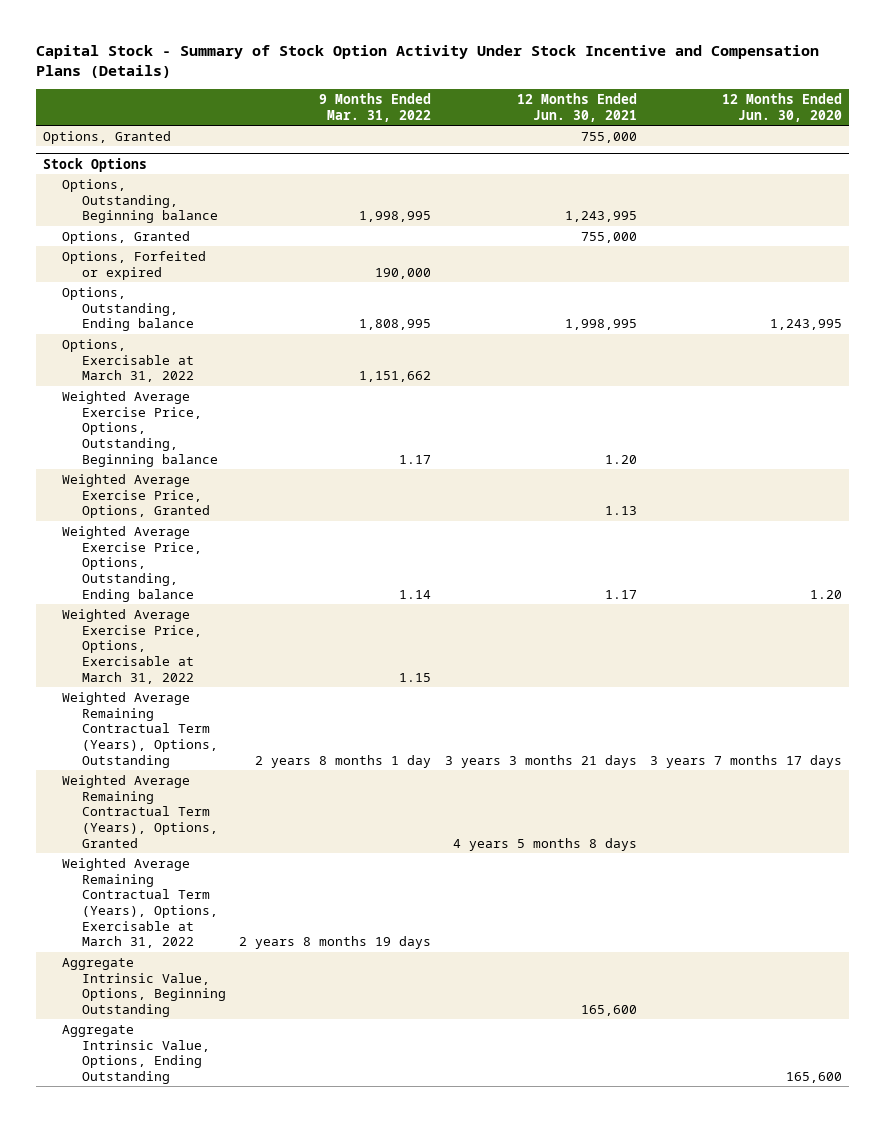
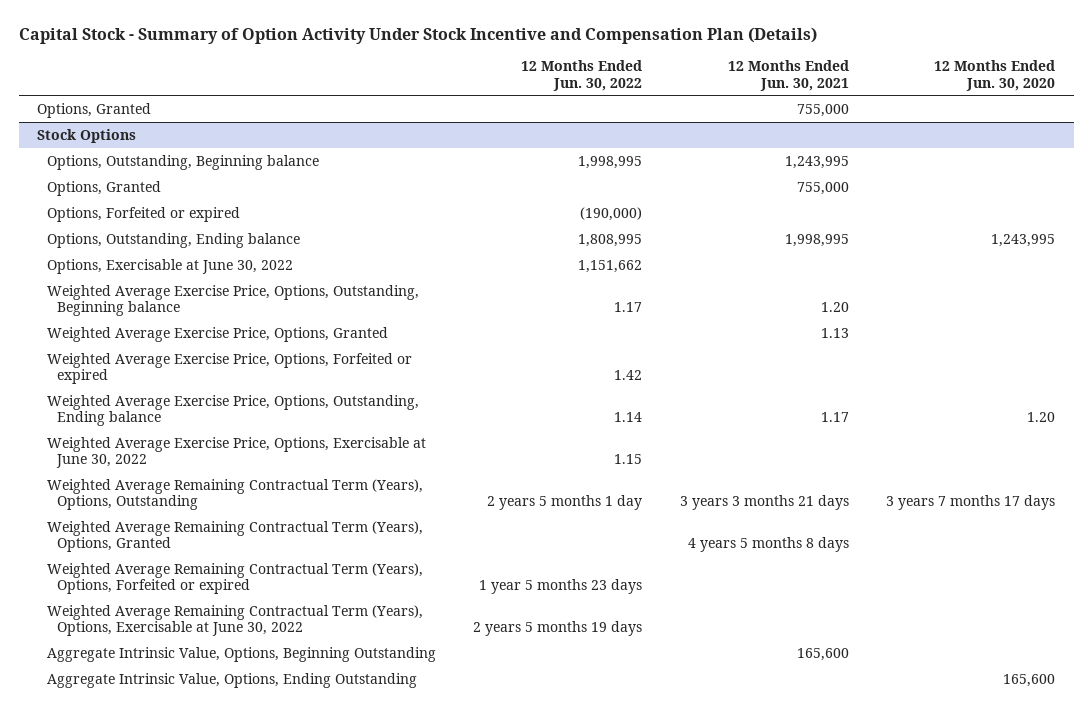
[36,45,820,79] Capital Stock - Summary of Stock Option Activity Under Stock Incentive and Compensation Plans (Details) -> [18,26,817,44] Capital Stock - Summary of Option Activity Under Stock Incentive and Compensation Plan (Details)
[319,93,432,122] 9 Months Ended Mar. 31, 2022 -> none
none -> [521,60,643,91] 12 Months Ended Jun. 30, 2022
[62,338,194,383] Options, Exercisable at March 31, 2022 -> [46,258,293,274] Options, Exercisable at June 30, 2022
none -> [46,352,412,384] Weighted Average Exercise Price, Options, Forfeited or expired
[62,608,202,684] Weighted Average Exercise Price, Options, Exercisable at March 31, 2022 -> [46,436,426,468] Weighted Average Exercise Price, Options, Exercisable at June 30, 2022
none -> [46,562,423,594] Weighted Average Remaining Contractual Term (Years), Options, Forfeited or expired
[62,857,218,949] Weighted Average Remaining Contractual Term (Years), Options, Exercisable at March 31, 2022 -> [46,604,423,636] Weighted Average Remaining Contractual Term (Years), Options, Exercisable at June 30, 2022

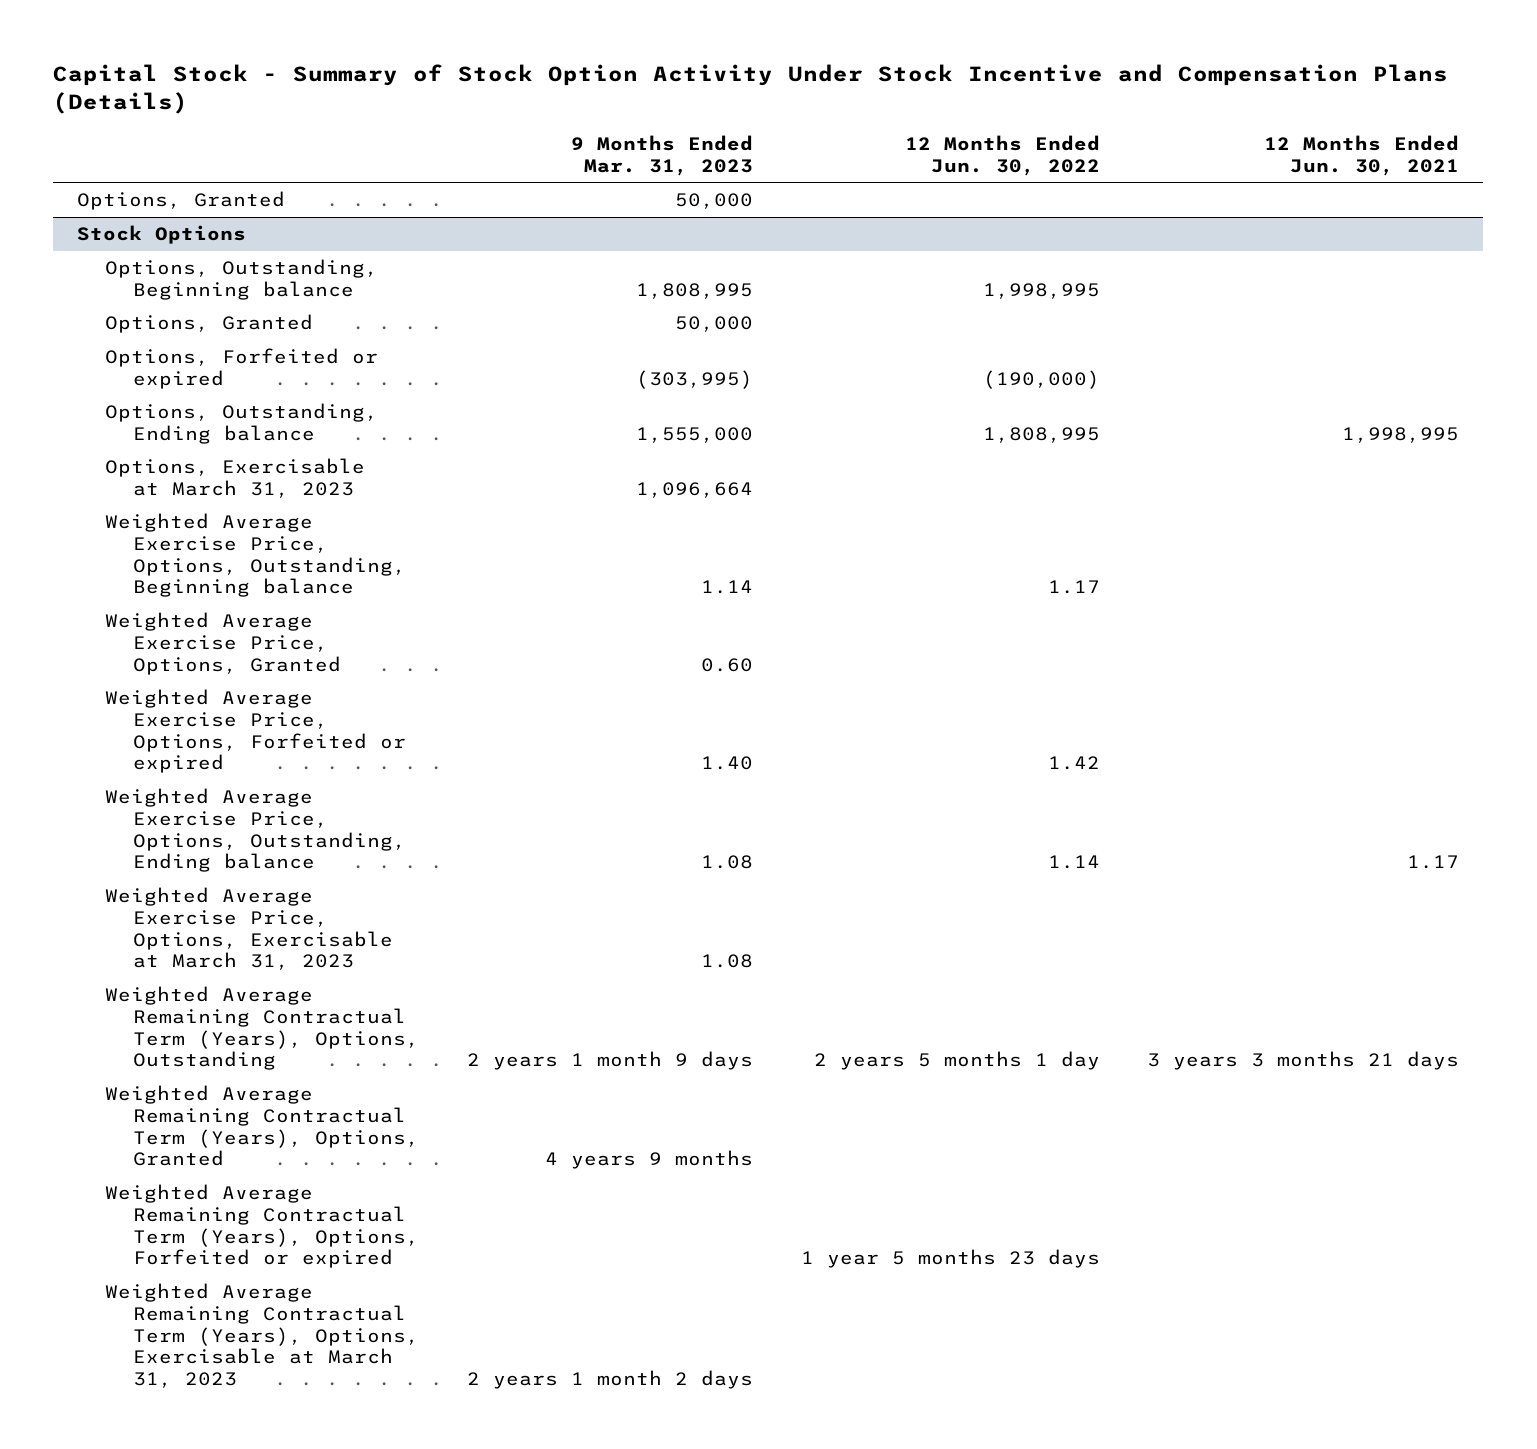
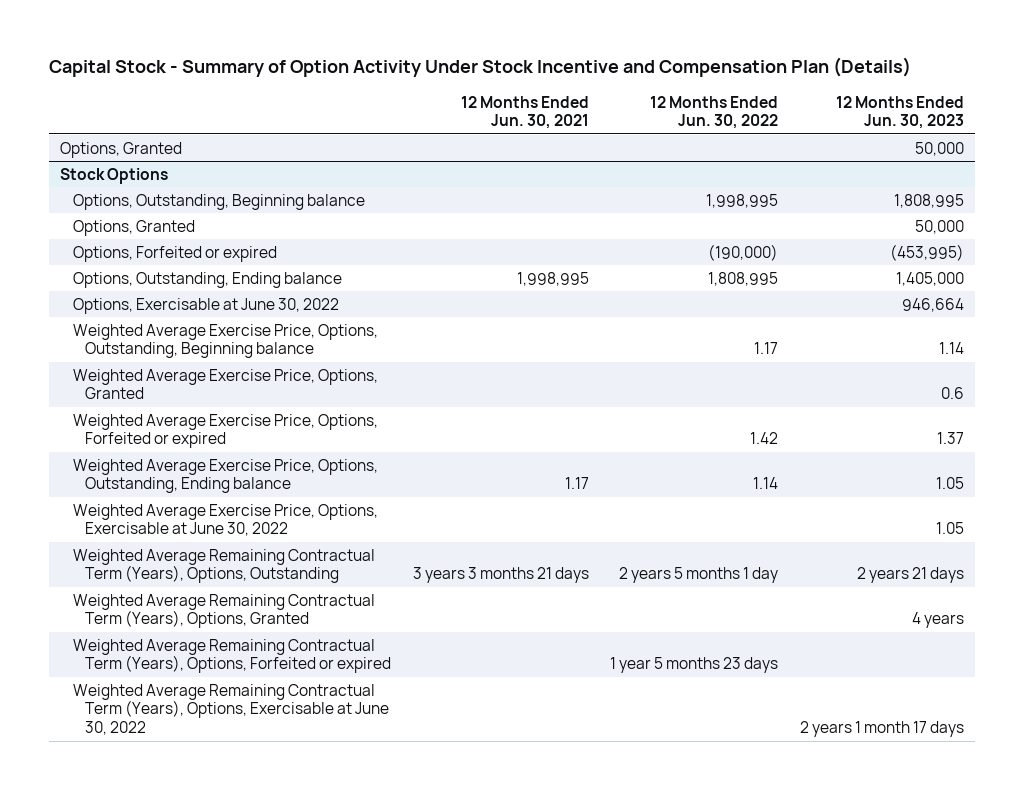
[53,64,1449,114] Capital Stock - Summary of Stock Option Activity Under Stock Incentive and Compensation Plans (Details) -> [49,57,912,78] Capital Stock - Summary of Option Activity Under Stock Incentive and Compensation Plan (Details)
[570,134,753,176] 9 Months Ended Mar. 31, 2023 -> none
none -> [836,95,965,130] 12 Months Ended Jun. 30, 2023
[105,458,366,498] Options, Exercisable at March 31, 2023 -> [72,297,339,314] Options, Exercisable at June 30, 2022
[105,887,393,971] Weighted Average Exercise Price, Options, Exercisable at March 31, 2023 -> [72,503,378,537] Weighted Average Exercise Price, Options, Exercisable at June 30, 2022
[105,1283,419,1389] Weighted Average Remaining Contractual Term (Years), Options, Exercisable at March 31, 2023 -> [72,683,389,736] Weighted Average Remaining Contractual Term (Years), Options, Exercisable at June 30, 2022

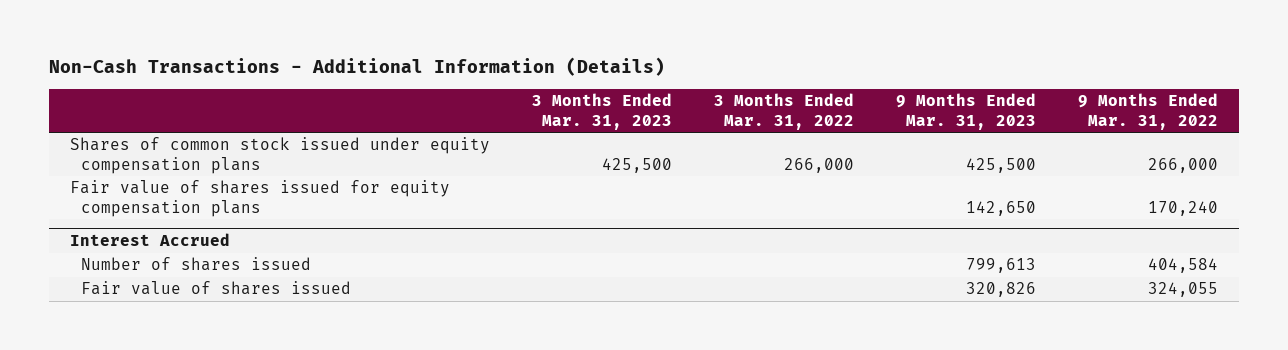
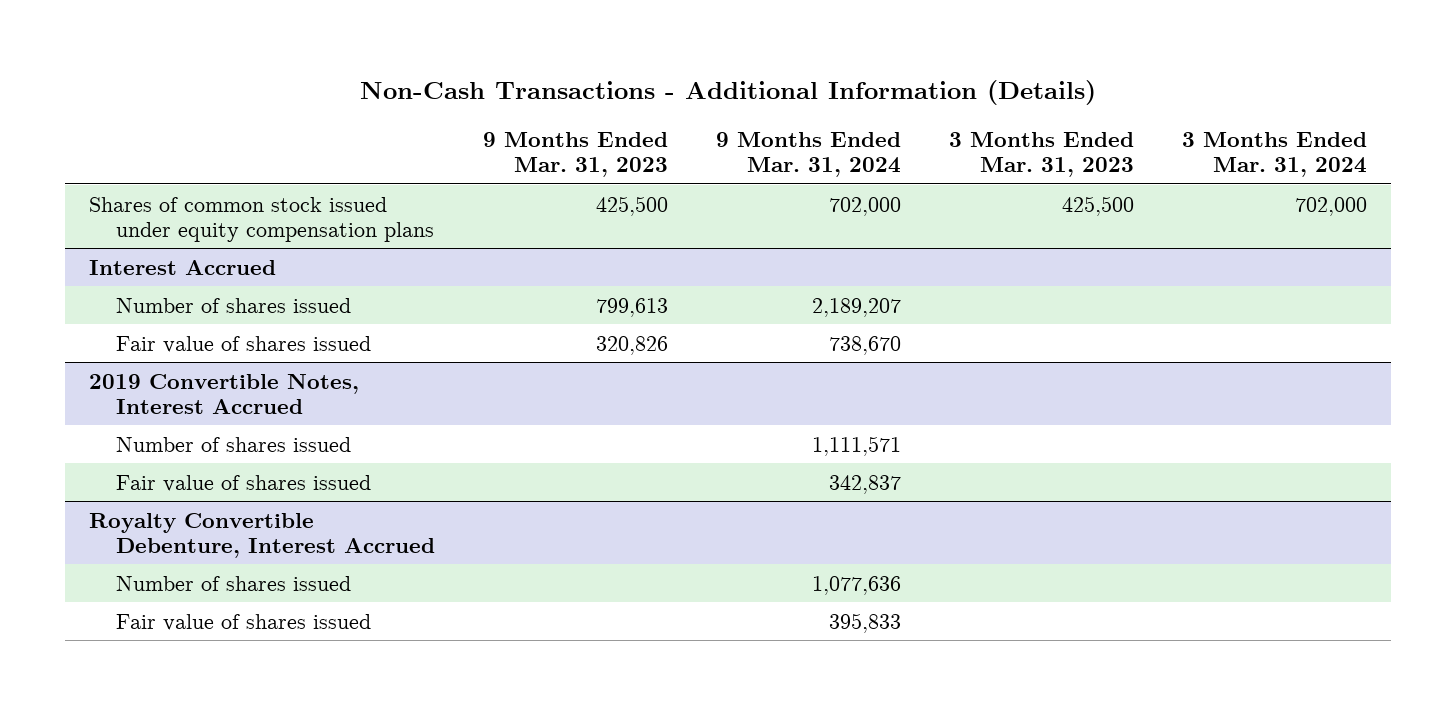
[714,93,855,130] 3 Months Ended Mar. 31, 2022 -> none
[1077,93,1218,130] 9 Months Ended Mar. 31, 2022 -> none
none -> [715,131,901,178] 9 Months Ended Mar. 31, 2024
none -> [1181,131,1367,178] 3 Months Ended Mar. 31, 2024
[70,180,451,217] Fair value of shares issued for equity compensation plans -> none
none -> [89,373,360,414] 2019 Convertible Notes, Interest Accrued
none -> [115,436,351,452] Number of shares issued
none -> [115,474,371,492] Fair value of shares issued
none -> [89,512,435,558] Royalty Convertible Debenture, Interest Accrued
none -> [115,575,351,591] Number of shares issued
none -> [115,613,371,631] Fair value of shares issued

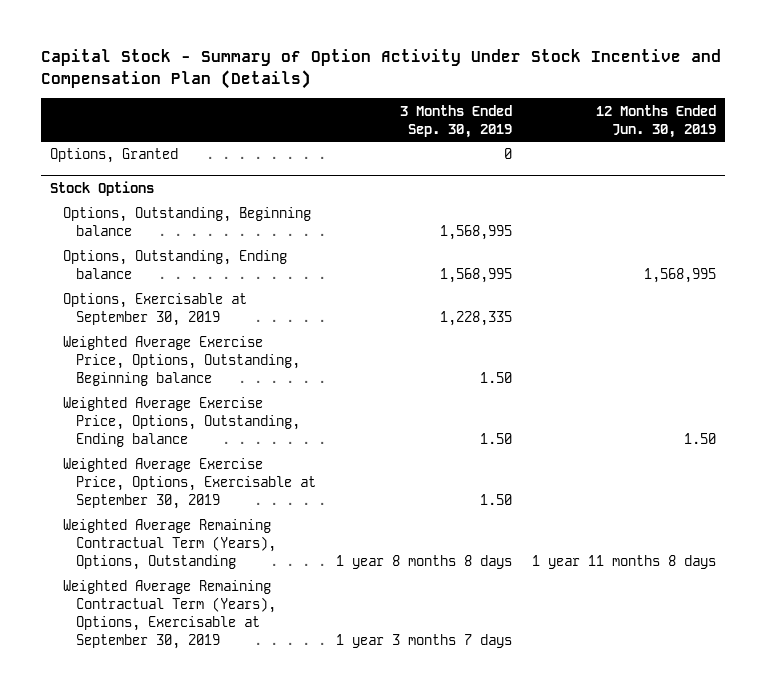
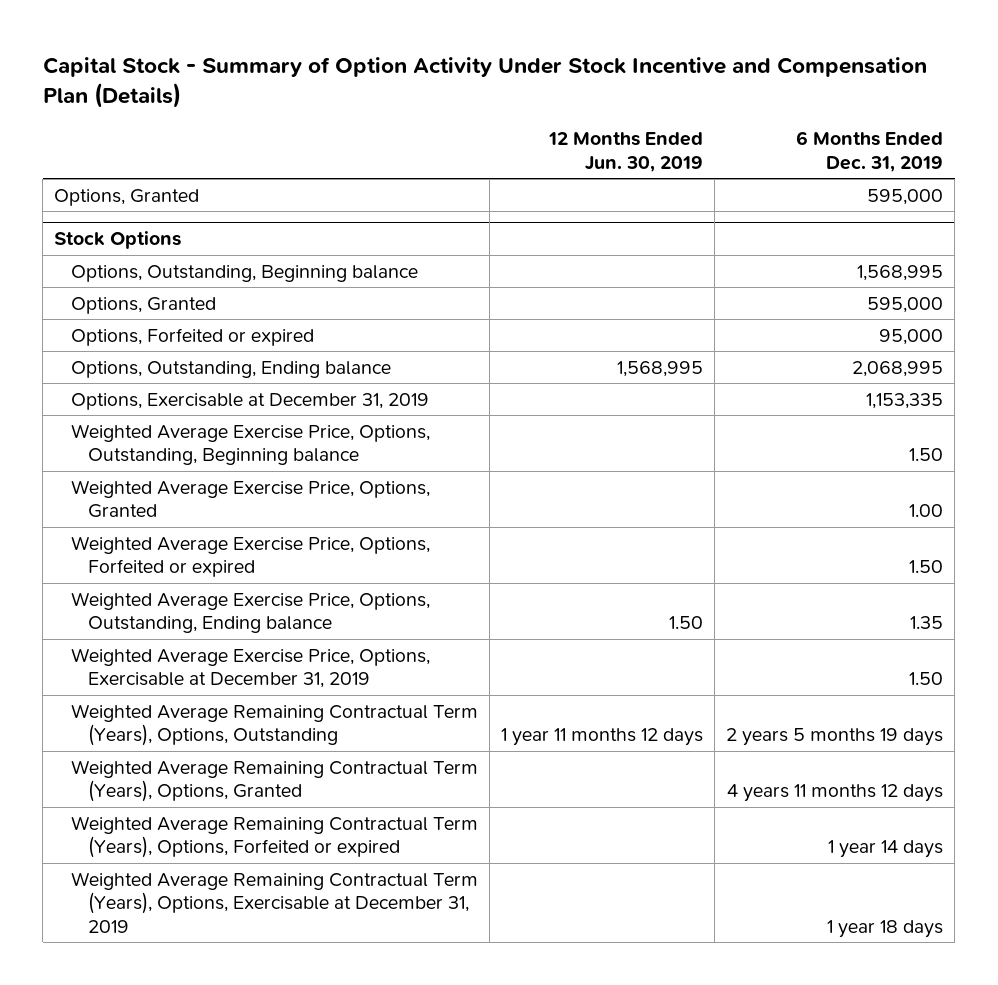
[399,104,512,138] 3 Months Ended Sep. 30, 2019 -> none
none -> [796,131,944,172] 6 Months Ended Dec. 31, 2019
none -> [71,296,217,314] Options, Granted
none -> [71,327,315,346] Options, Forfeited or expired
[63,293,248,327] Options, Exercisable at September 30, 2019 -> [71,392,430,410] Options, Exercisable at December 31, 2019
none -> [71,479,431,519] Weighted Average Exercise Price, Options, Granted
none -> [71,535,431,578] Weighted Average Exercise Price, Options, Forfeited or expired
[63,458,317,510] Weighted Average Exercise Price, Options, Exercisable at September 30, 2019 -> [71,647,431,689] Weighted Average Exercise Price, Options, Exercisable at December 31, 2019
[531,555,716,570] 1 year 11 months 8 days -> [501,728,704,747] 1 year 11 months 12 days
none -> [71,759,479,803] Weighted Average Remaining Contractual Term (Years), Options, Granted
none -> [71,815,479,859] Weighted Average Remaining Contractual Term (Years), Options, Forfeited or expired
[63,580,277,650] Weighted Average Remaining Contractual Term (Years), Options, Exercisable at September 30, 2019 -> [71,871,479,933] Weighted Average Remaining Contractual Term (Years), Options, Exercisable at December 31, 2019

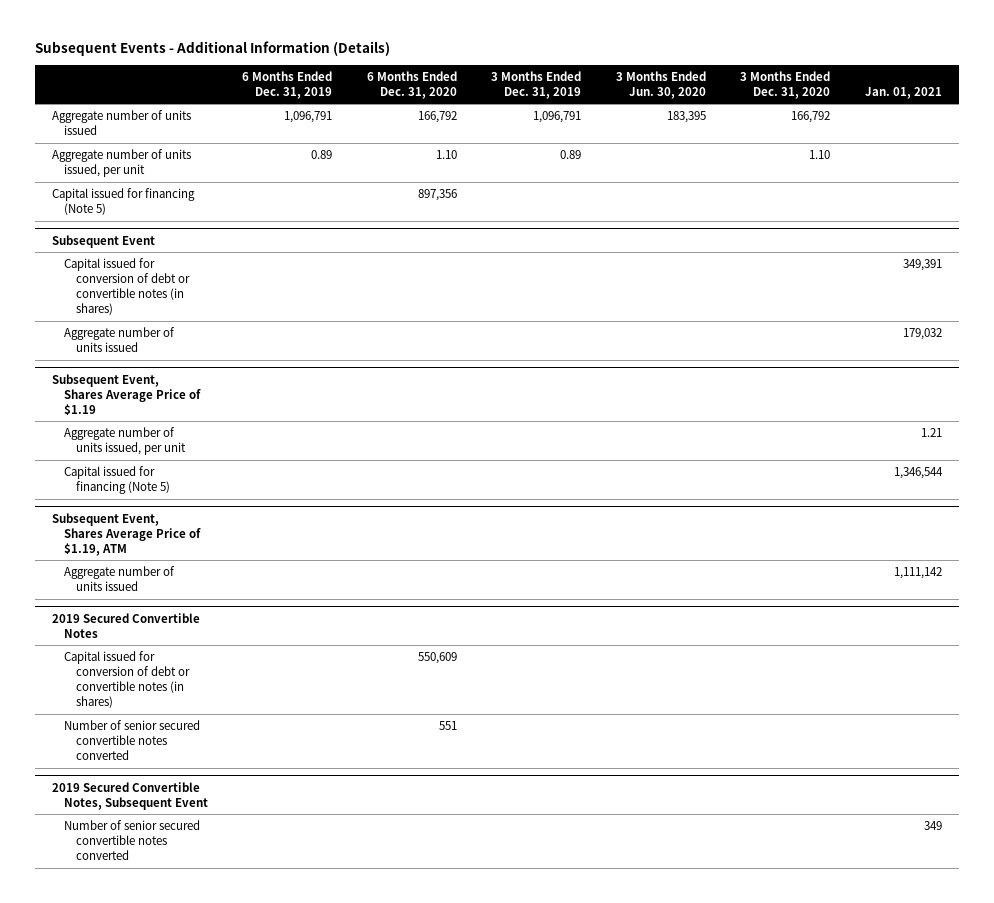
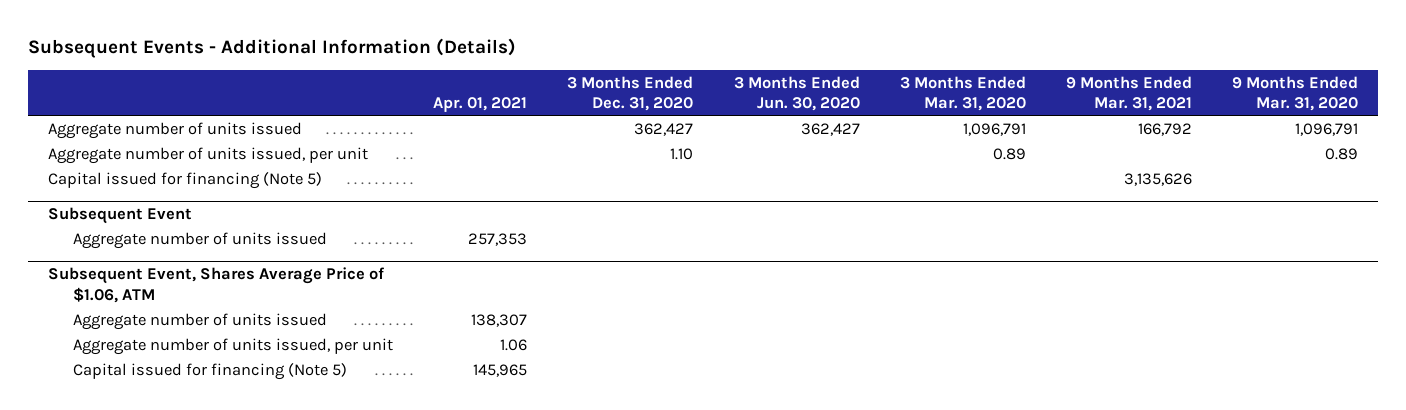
[242,70,333,99] 6 Months Ended Dec. 31, 2019 -> none
[366,70,457,99] 6 Months Ended Dec. 31, 2020 -> none
[491,70,582,99] 3 Months Ended Dec. 31, 2019 -> none
[864,86,942,99] Jan. 01, 2021 -> none
none -> [433,97,528,113] Apr. 01, 2021
none -> [899,75,1026,112] 3 Months Ended Mar. 31, 2020
none -> [1066,75,1193,112] 9 Months Ended Mar. 31, 2021
none -> [1232,75,1359,112] 9 Months Ended Mar. 31, 2020
[666,111,706,124] 183,395 -> [800,122,860,136] 362,427
[791,111,831,124] 166,792 -> [634,122,694,136] 362,427
[63,258,190,316] Capital issued for conversion of debt or convertible notes (in shares) -> none
[52,373,201,415] Subsequent Event, Shares Average Price of $1.19 -> none
[63,427,186,456] Aggregate number of units issued, per unit -> none
[63,466,170,495] Capital issued for financing (Note 5) -> none
[52,512,201,556] Subsequent Event, Shares Average Price of $1.19, ATM -> [47,267,385,303] Subsequent Event, Shares Average Price of $1.06, ATM
[52,612,201,638] 2019 Secured Convertible Notes -> none
[63,651,190,709] Capital issued for conversion of debt or convertible notes (in shares) -> none
[63,720,200,761] Number of senior secured convertible notes converted -> none
[52,781,208,810] 2019 Secured Convertible Notes, Subsequent Event -> none
[63,820,200,861] Number of senior secured convertible notes converted -> none
none -> [73,337,394,355] Aggregate number of units issued, per unit
none -> [73,362,348,380] Capital issued for financing (Note 5)

